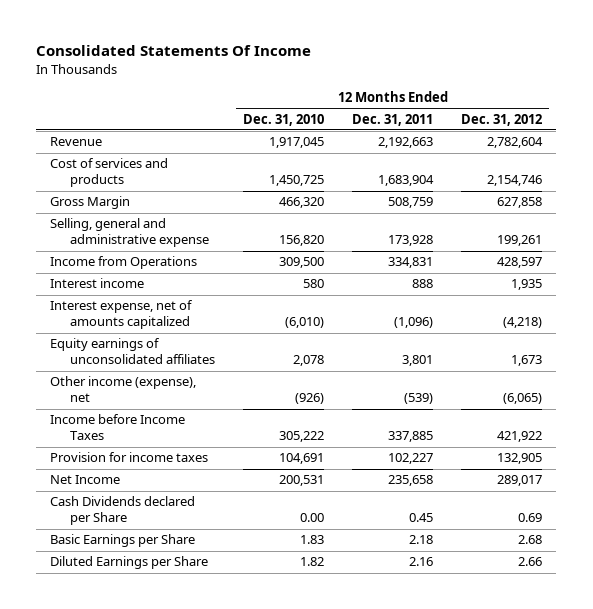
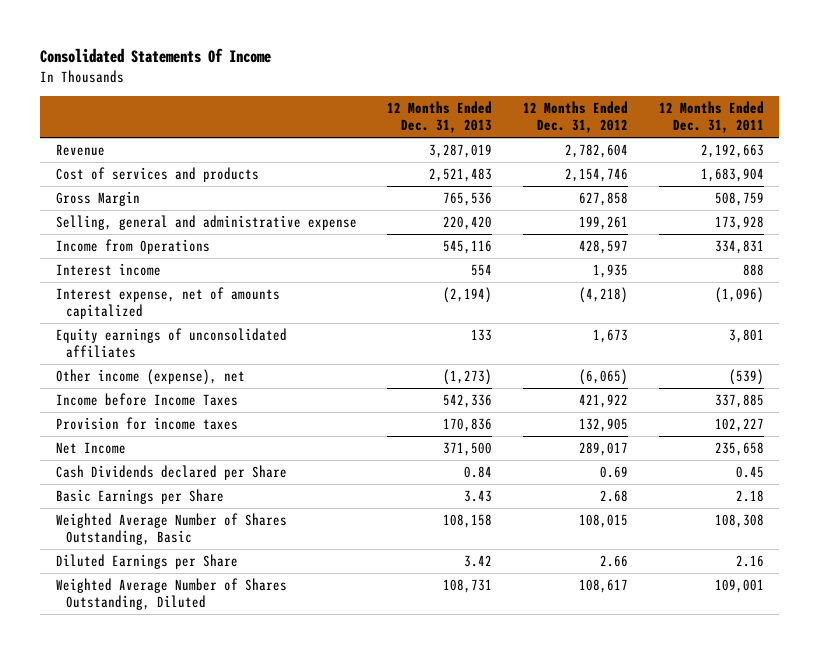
[243,113,325,126] Dec. 31, 2010 -> none
none -> [387,101,493,134] 12 Months Ended Dec. 31, 2013
none -> [55,513,287,546] Weighted Average Number of Shares Outstanding, Basic
none -> [55,578,287,611] Weighted Average Number of Shares Outstanding, Diluted

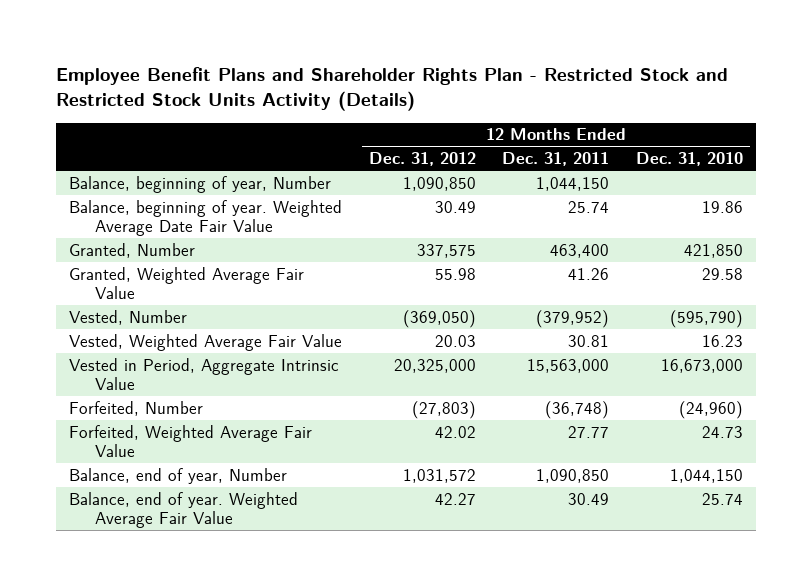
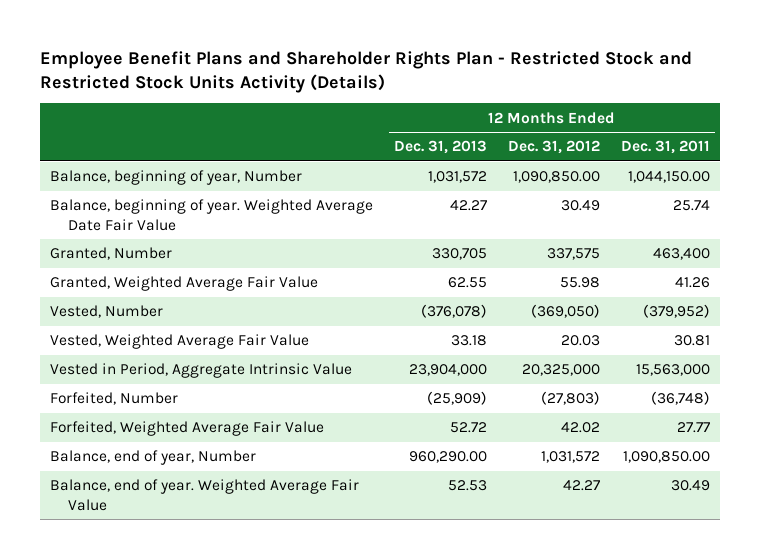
[635,151,743,166] Dec. 31, 2010 -> none
none -> [394,140,488,155] Dec. 31, 2013
[402,176,476,191] 1,090,850 -> [513,171,601,184] 1,090,850.00
[536,176,610,191] 1,044,150 -> [627,171,710,184] 1,044,150.00
[536,468,610,483] 1,090,850 -> [622,451,710,464] 1,090,850.00

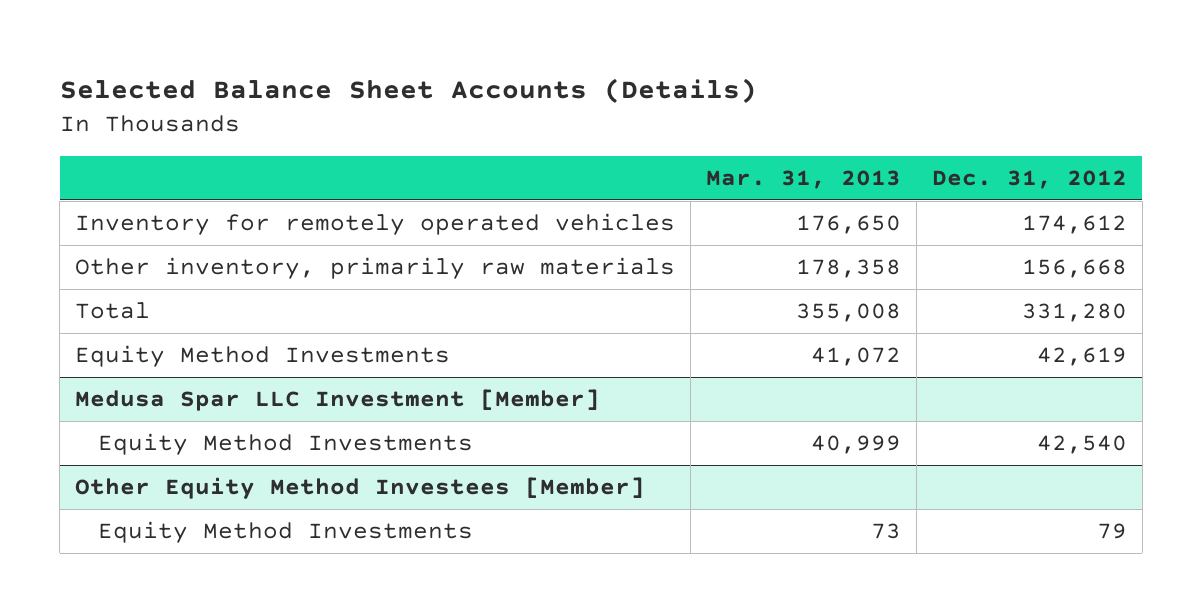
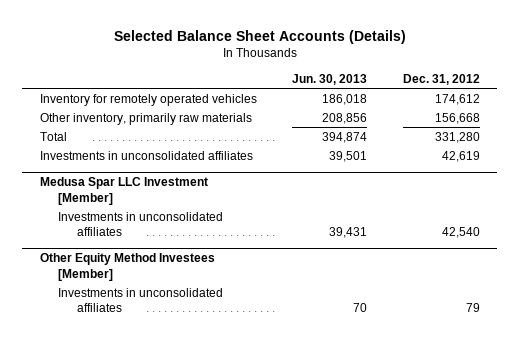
[706,169,902,189] Mar. 31, 2013 -> none
none -> [292,74,368,86] Jun. 30, 2013
[75,345,451,368] Equity Method Investments -> [39,150,253,160] Investments in unconsolidated affiliates
[98,433,474,456] Equity Method Investments -> [58,211,224,237] Investments in unconsolidated affiliates
[98,521,474,544] Equity Method Investments -> [58,287,224,313] Investments in unconsolidated affiliates

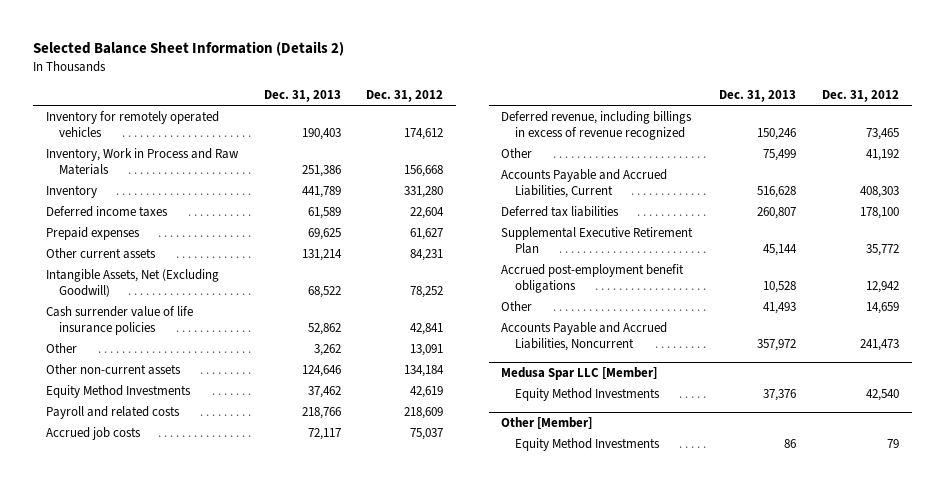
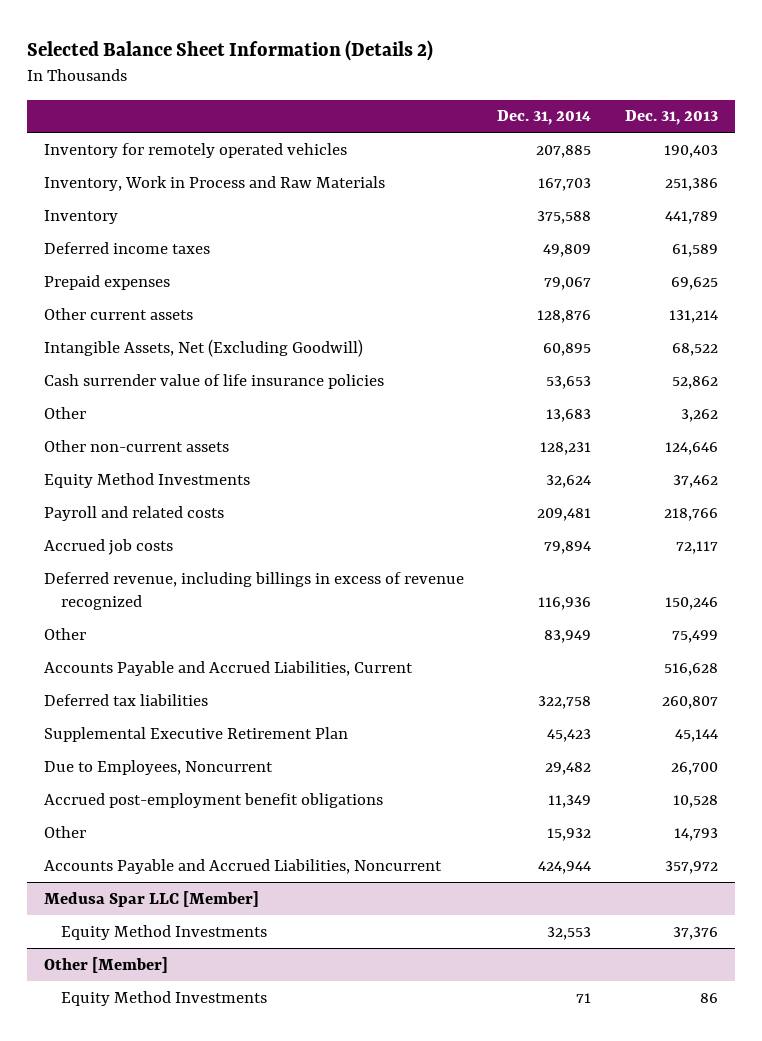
[366,89,444,102] Dec. 31, 2012 -> none
none -> [497,110,592,126] Dec. 31, 2014
none -> [43,759,273,775] Due to Employees, Noncurrent
[763,301,797,314] 41,493 -> [674,827,719,841] 14,793

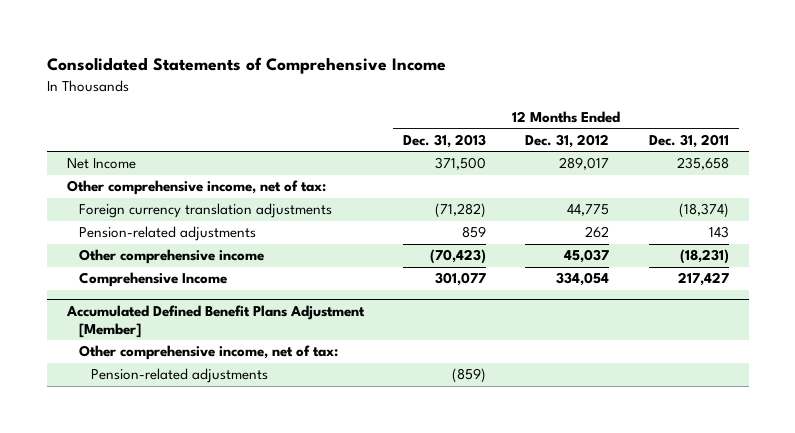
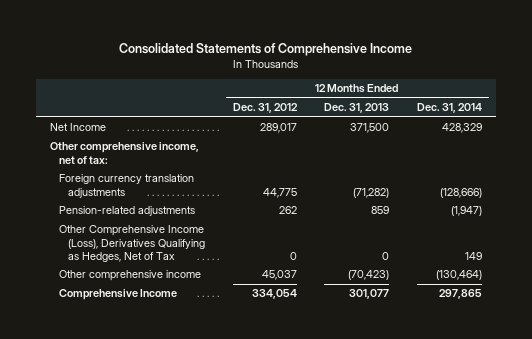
[648,133,729,148] Dec. 31, 2011 -> none
none -> [417,103,483,114] Dec. 31, 2014
none -> [58,225,205,262] Other Comprehensive Income (Loss), Derivatives Qualifying as Hedges, Net of Tax
[65,304,365,338] Accumulated Defined Benefit Plans Adjustment [Member] -> none
[78,345,338,361] Other comprehensive income, net of tax: -> none
[91,368,269,384] Pension-related adjustments -> none

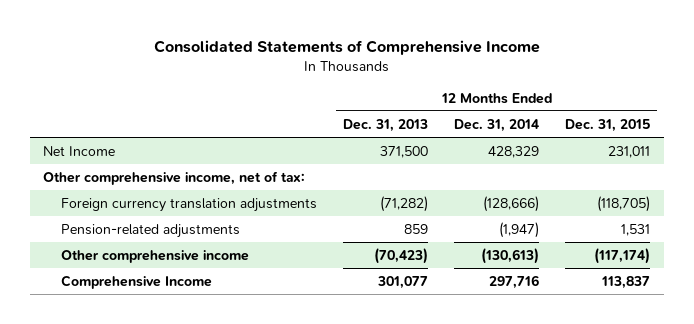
[232,103,298,114] Dec. 31, 2012 -> none
none -> [565,118,651,132] Dec. 31, 2015
[58,225,205,262] Other Comprehensive Income (Loss), Derivatives Qualifying as Hedges, Net of Tax -> none
[436,270,483,281] (130,464) -> [481,247,540,264] (130,613)
[439,289,483,300] 297,865 -> [489,274,540,289] 297,716

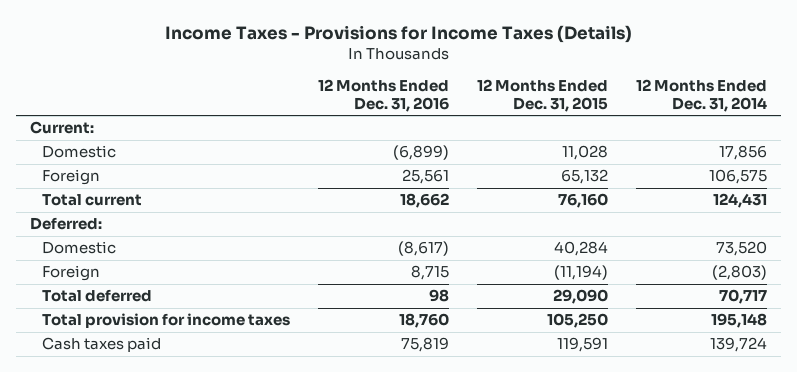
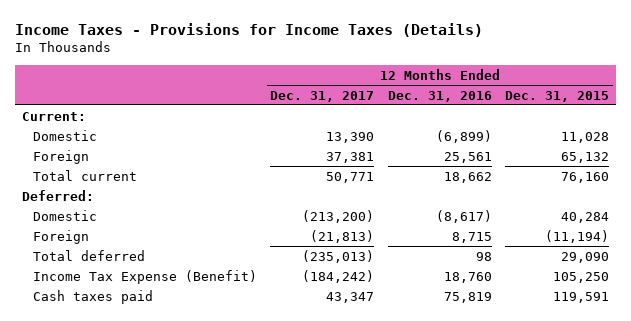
[636,78,768,113] 12 Months Ended Dec. 31, 2014 -> none
none -> [270,90,375,102] Dec. 31, 2017
[41,313,290,329] Total provision for income taxes -> [32,269,257,284] Income Tax Expense (Benefit)

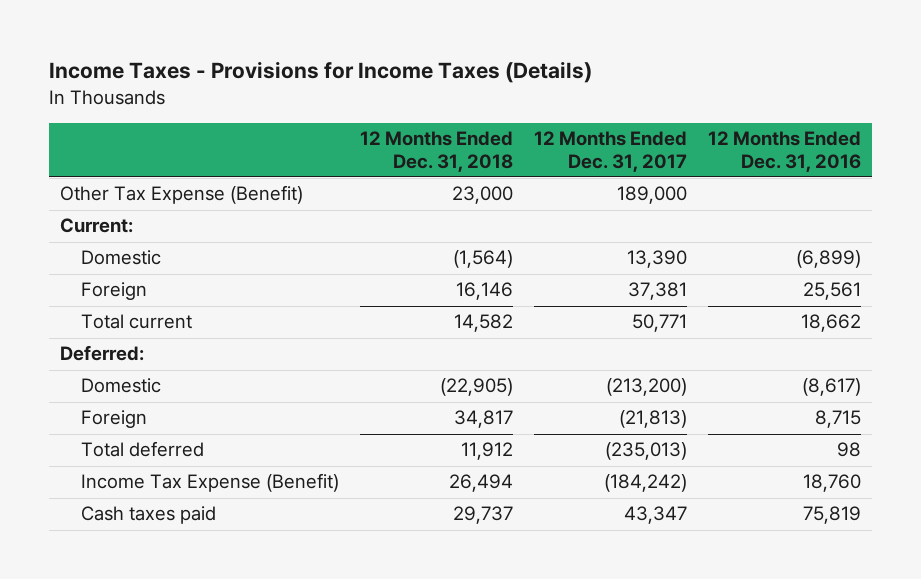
[505,90,610,102] Dec. 31, 2015 -> none
none -> [360,130,514,172] 12 Months Ended Dec. 31, 2018
none -> [59,185,303,205] Other Tax Expense (Benefit)

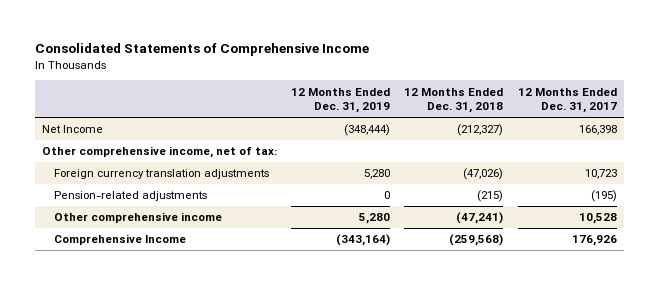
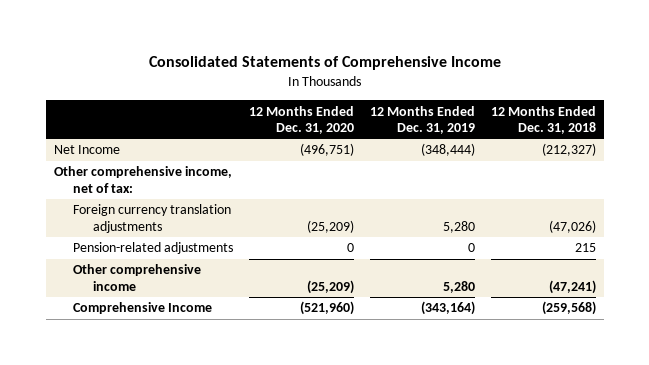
[517,87,617,114] 12 Months Ended Dec. 31, 2017 -> none
none -> [249,105,355,134] 12 Months Ended Dec. 31, 2020
[477,190,504,203] (215) -> [574,243,596,253] 215

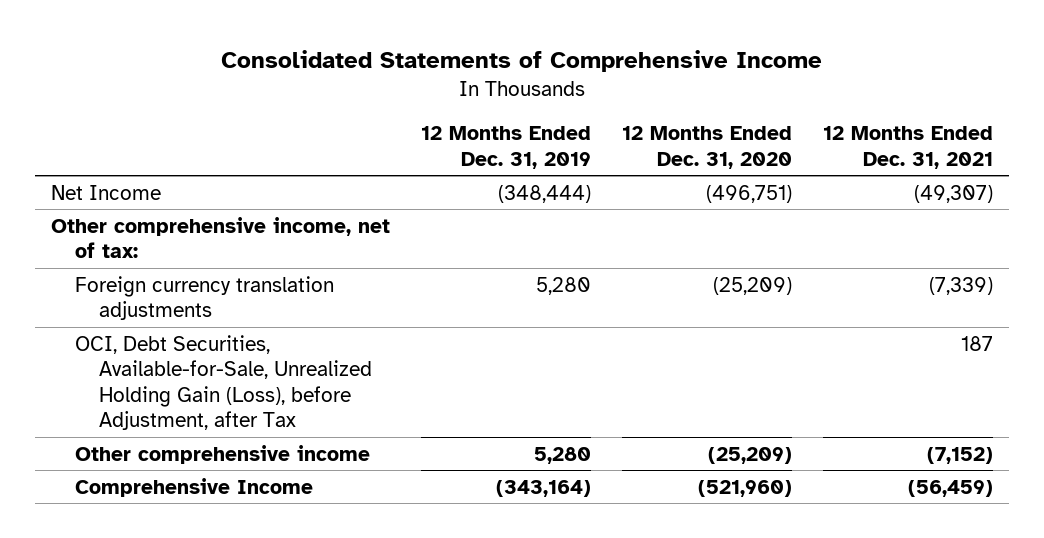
[490,105,596,134] 12 Months Ended Dec. 31, 2018 -> none
none -> [823,126,994,169] 12 Months Ended Dec. 31, 2021
[73,242,234,255] Pension-related adjustments -> none
none -> [74,334,372,431] OCI, Debt Securities, Available-for-Sale, Unrealized Holding Gain (Loss), before Adjustment, after Tax

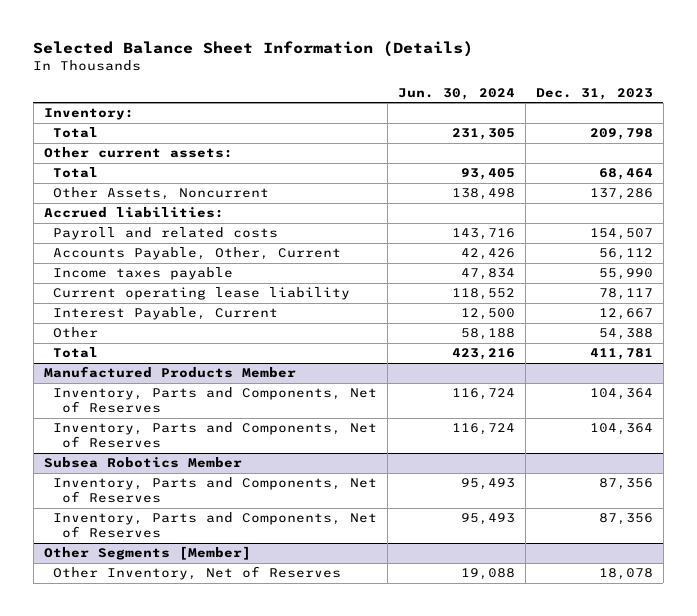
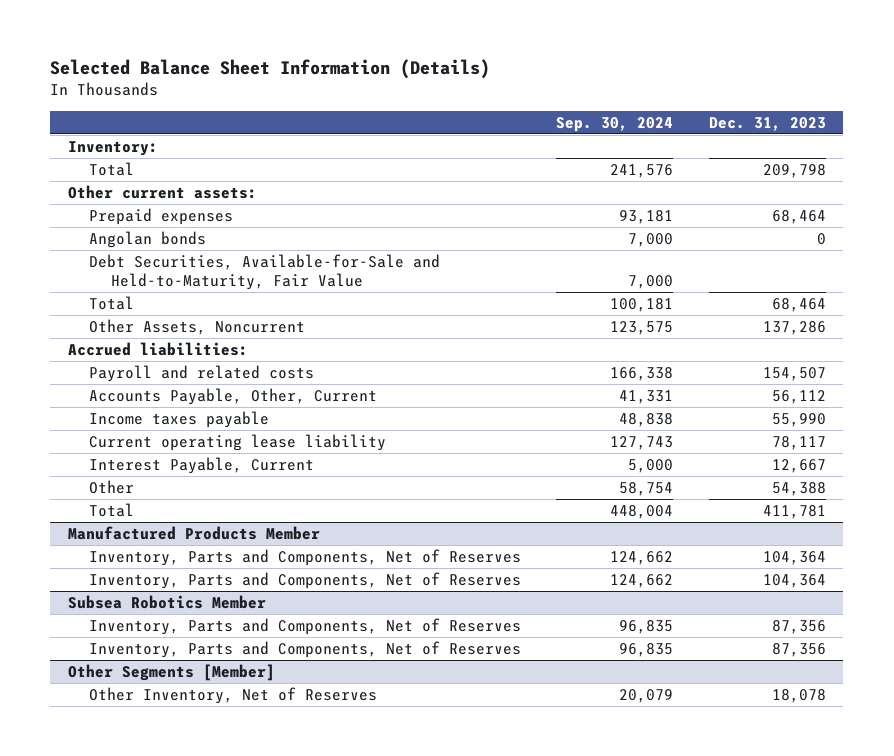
[397,87,515,100] Jun. 30, 2024 -> none
none -> [556,116,674,132] Sep. 30, 2024
none -> [89,208,234,226] Prepaid expenses
none -> [89,231,207,249] Angolan bonds
none -> [89,254,441,290] Debt Securities, Available-for-Sale and Held-to-Maturity, Fair Value

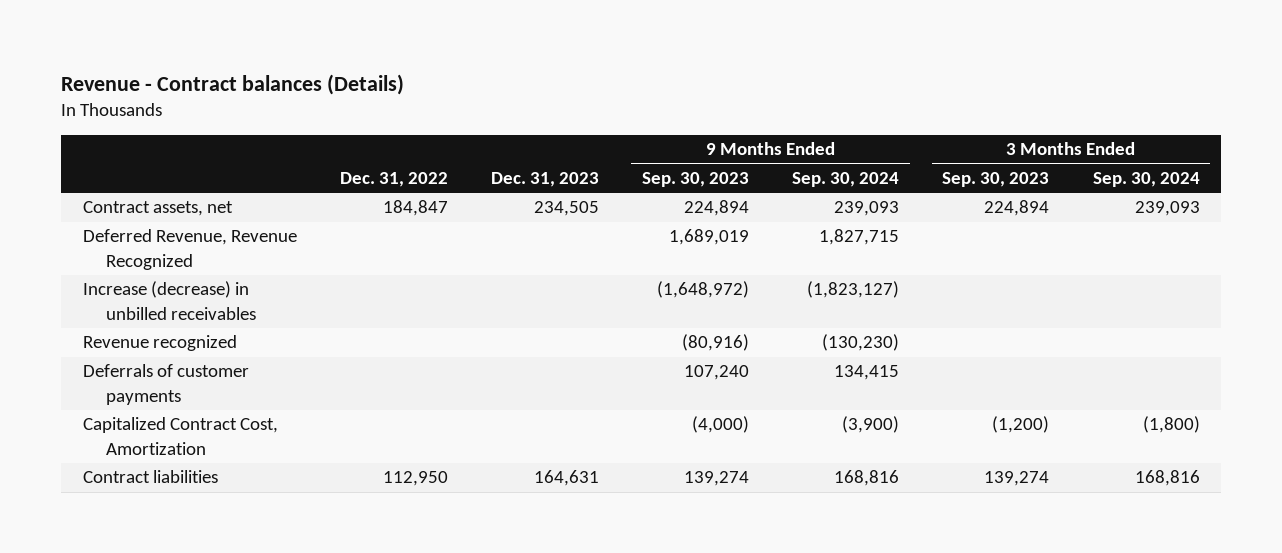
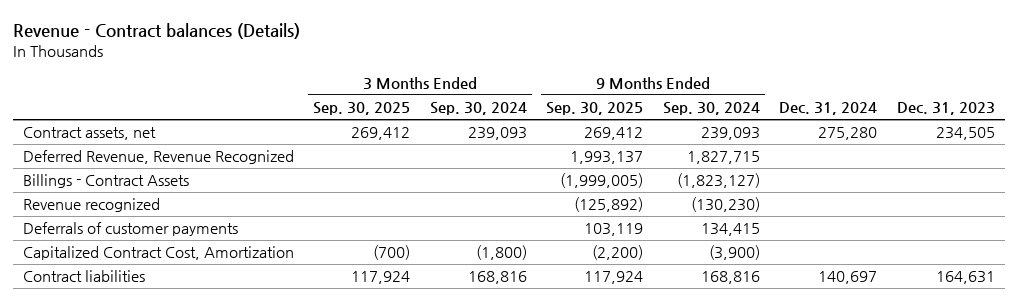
[340,172,449,188] Dec. 31, 2022 -> none
[642,172,750,188] Sep. 30, 2023 -> none
[942,172,1050,188] Sep. 30, 2023 -> none
none -> [313,102,411,116] Sep. 30, 2025
none -> [546,102,644,116] Sep. 30, 2025
none -> [779,102,878,116] Dec. 31, 2024
[82,281,256,320] Increase (decrease) in unbilled receivables -> [22,174,189,189] Billings - Contract Assets

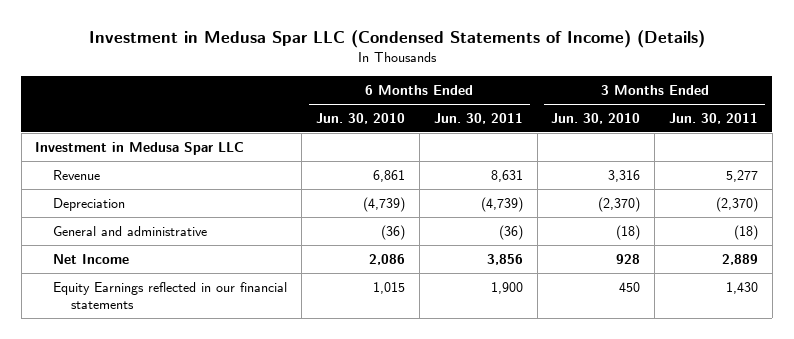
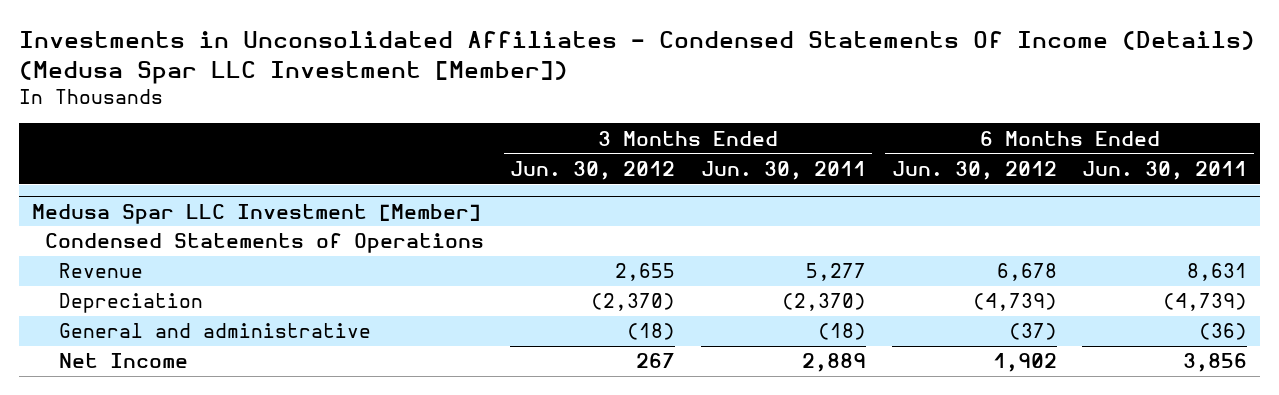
[88,30,705,49] Investment in Medusa Spar LLC (Condensed Statements of Income) (Details) -> [18,31,1255,85] Investments in Unconsolidated Affiliates - Condensed Statements Of Income (Details) (Medusa Spar LLC Investment [Member])
[316,112,406,124] Jun. 30, 2010 -> none
[551,112,641,124] Jun. 30, 2010 -> none
none -> [510,160,676,180] Jun. 30, 2012
none -> [891,160,1057,180] Jun. 30, 2012
[35,141,245,155] Investment in Medusa Spar LLC -> none
none -> [31,203,481,224] Medusa Spar LLC Investment [Member]
none -> [45,233,485,254] Condensed Statements of Operations
[53,281,288,310] Equity Earnings reflected in our financial statements -> none

